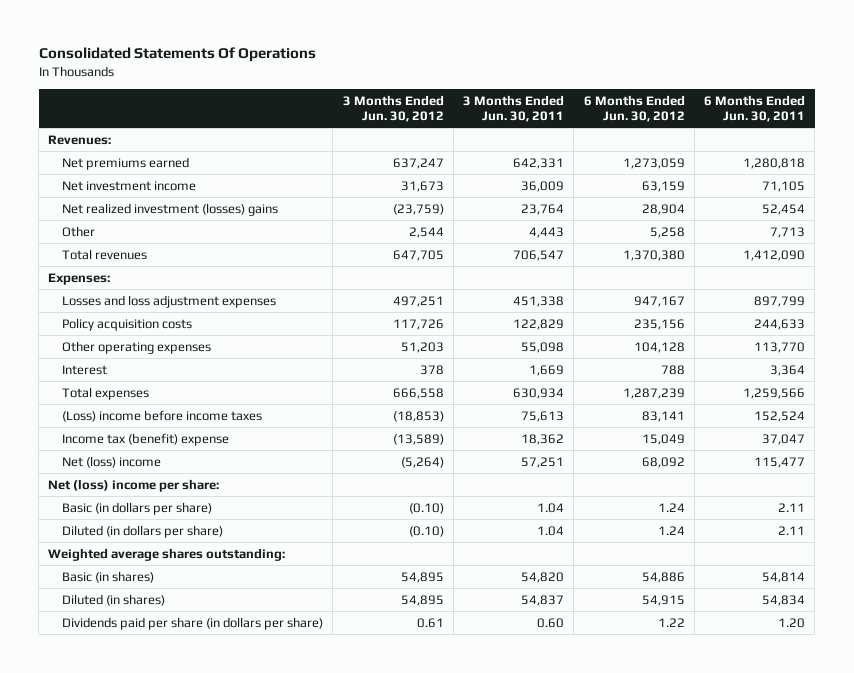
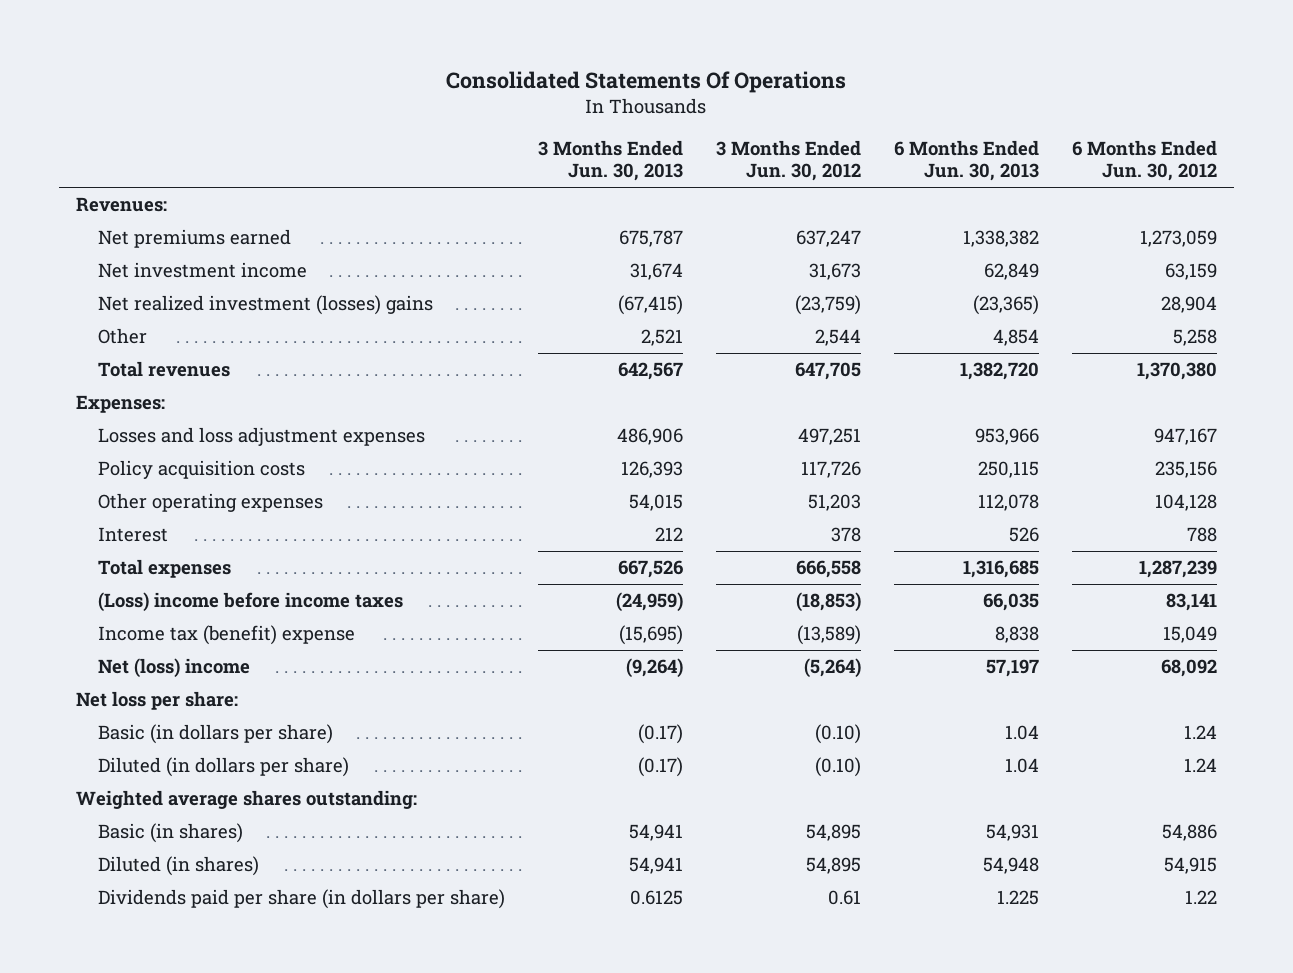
[463,94,565,122] 3 Months Ended Jun. 30, 2011 -> none
[704,94,806,122] 6 Months Ended Jun. 30, 2011 -> none
none -> [538,139,684,182] 3 Months Ended Jun. 30, 2013
none -> [894,139,1040,182] 6 Months Ended Jun. 30, 2013
[48,478,220,492] Net (loss) income per share: -> [75,691,238,711] Net loss per share:

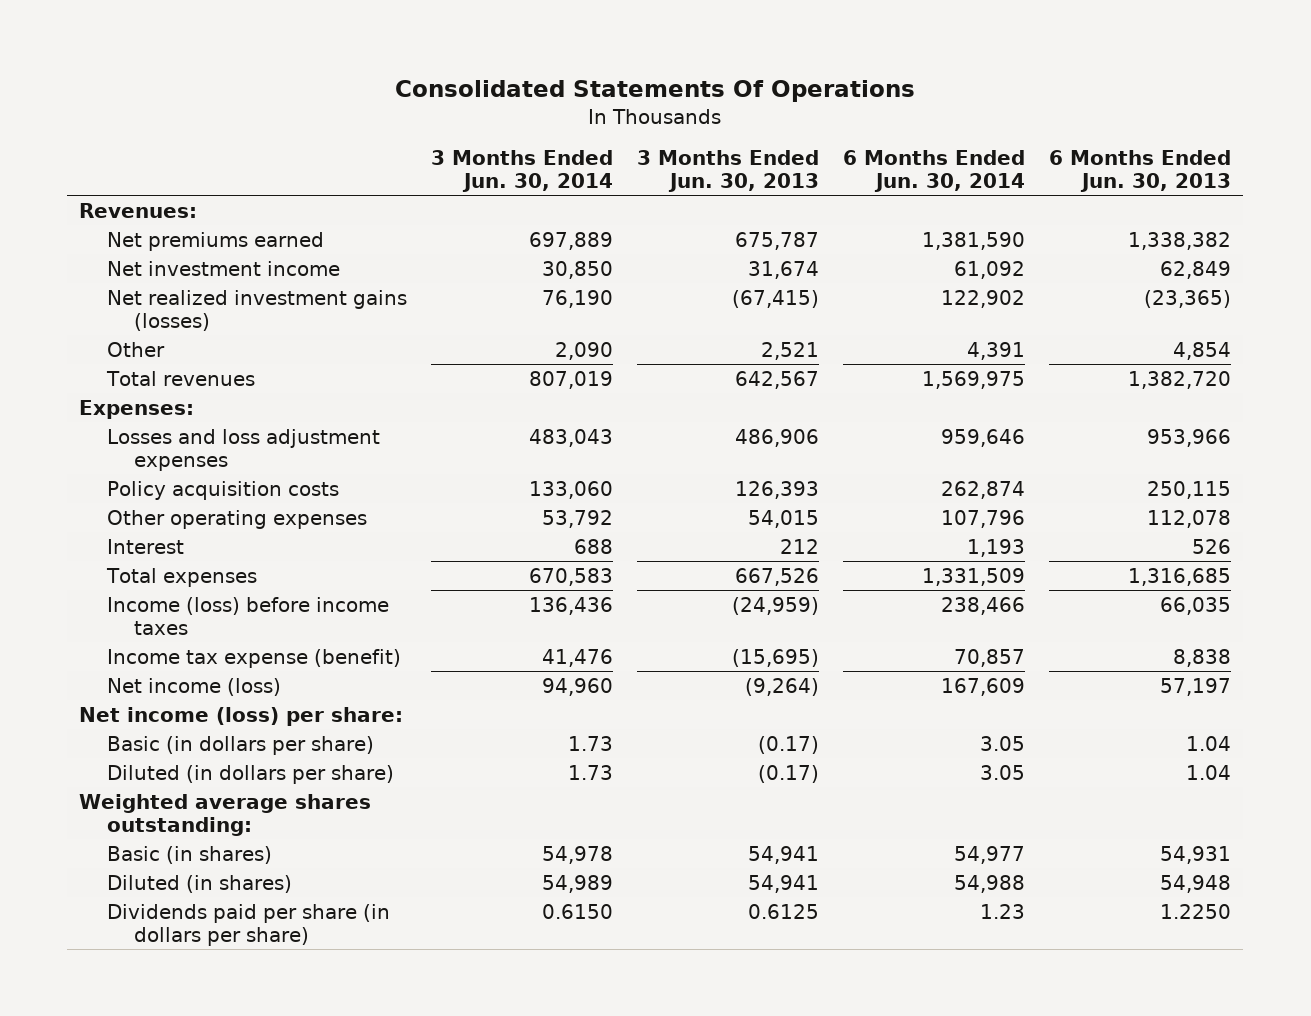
[716,139,862,182] 3 Months Ended Jun. 30, 2012 -> none
[1072,139,1218,182] 6 Months Ended Jun. 30, 2012 -> none
none -> [430,149,613,192] 3 Months Ended Jun. 30, 2014
none -> [843,149,1026,192] 6 Months Ended Jun. 30, 2014
[98,295,434,316] Net realized investment (losses) gains -> [106,289,407,331] Net realized investment gains (losses)
[98,592,404,613] (Loss) income before income taxes -> [106,596,389,635] Income (loss) before income taxes
[98,625,356,646] Income tax (benefit) expense -> [106,648,401,668] Income tax expense (benefit)
[98,658,251,679] Net (loss) income -> [106,677,281,696] Net income (loss)
[75,691,238,711] Net loss per share: -> [79,706,404,726] Net income (loss) per share:
[997,890,1040,906] 1.225 -> [1160,903,1232,919] 1.2250

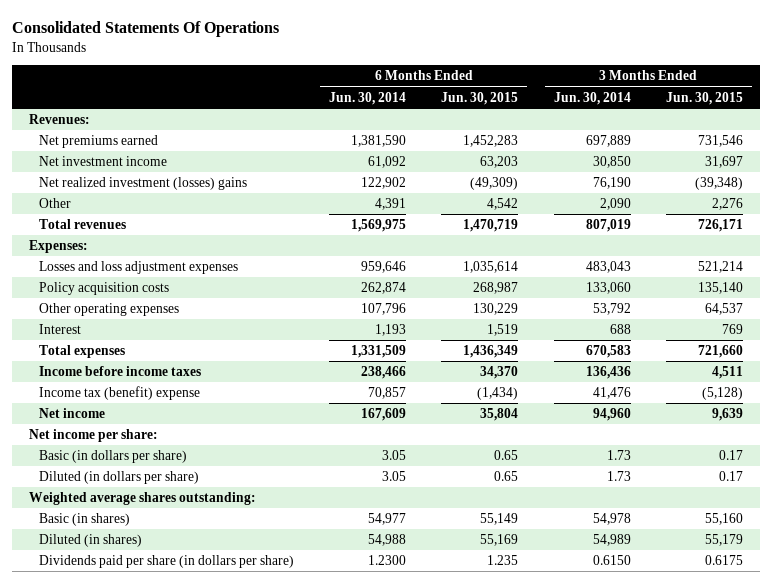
[637,149,820,192] 3 Months Ended Jun. 30, 2013 -> none
[1049,149,1232,192] 6 Months Ended Jun. 30, 2013 -> none
none -> [441,91,519,105] Jun. 30, 2015
none -> [665,91,743,105] Jun. 30, 2015
[106,289,407,331] Net realized investment gains (losses) -> [39,177,248,191] Net realized investment (losses) gains
[106,596,389,635] Income (loss) before income taxes -> [39,366,202,377] Income before income taxes
[106,648,401,668] Income tax expense (benefit) -> [39,386,201,401] Income tax (benefit) expense
[106,677,281,696] Net income (loss) -> [39,408,106,419] Net income
[79,706,404,726] Net income (loss) per share: -> [29,429,159,443] Net income per share:
[980,903,1026,919] 1.23 -> [368,555,407,566] 1.2300

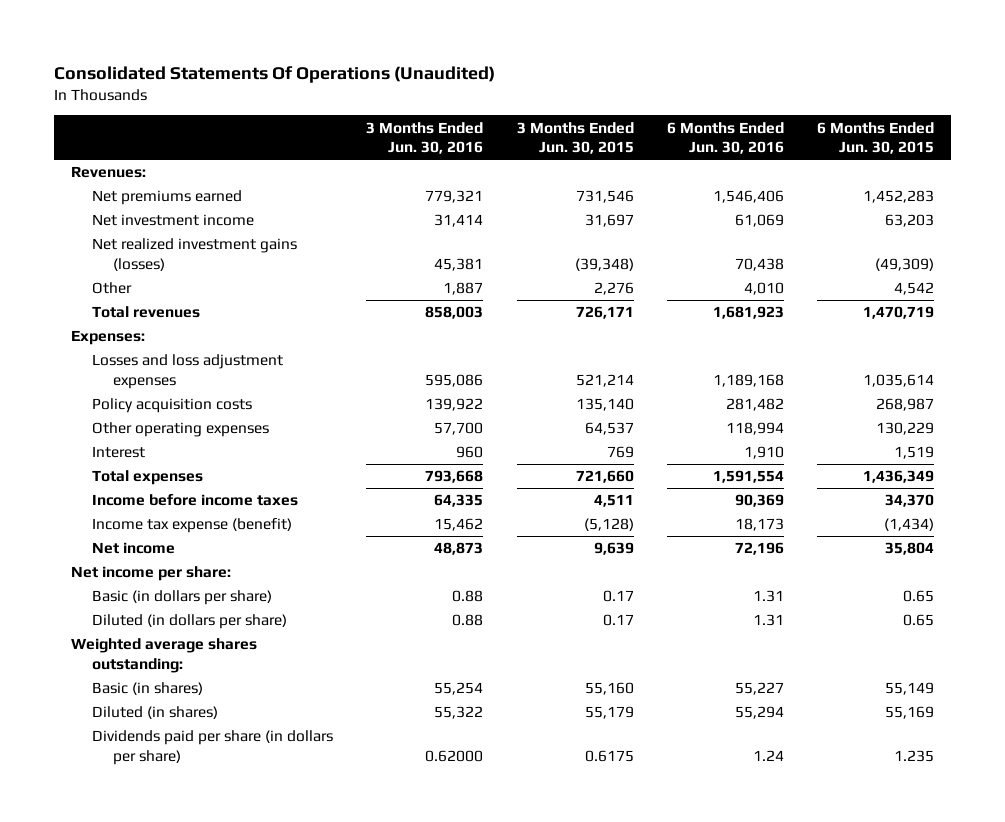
[11,21,279,38] Consolidated Statements Of Operations -> [54,65,496,83] Consolidated Statements Of Operations (Unaudited)
[329,91,407,105] Jun. 30, 2014 -> none
[553,91,631,105] Jun. 30, 2014 -> none
none -> [366,121,484,155] 3 Months Ended Jun. 30, 2016
none -> [667,121,785,155] 6 Months Ended Jun. 30, 2016
[39,177,248,191] Net realized investment (losses) gains -> [91,238,297,271] Net realized investment gains (losses)
[39,386,201,401] Income tax (benefit) expense -> [91,518,292,534] Income tax expense (benefit)

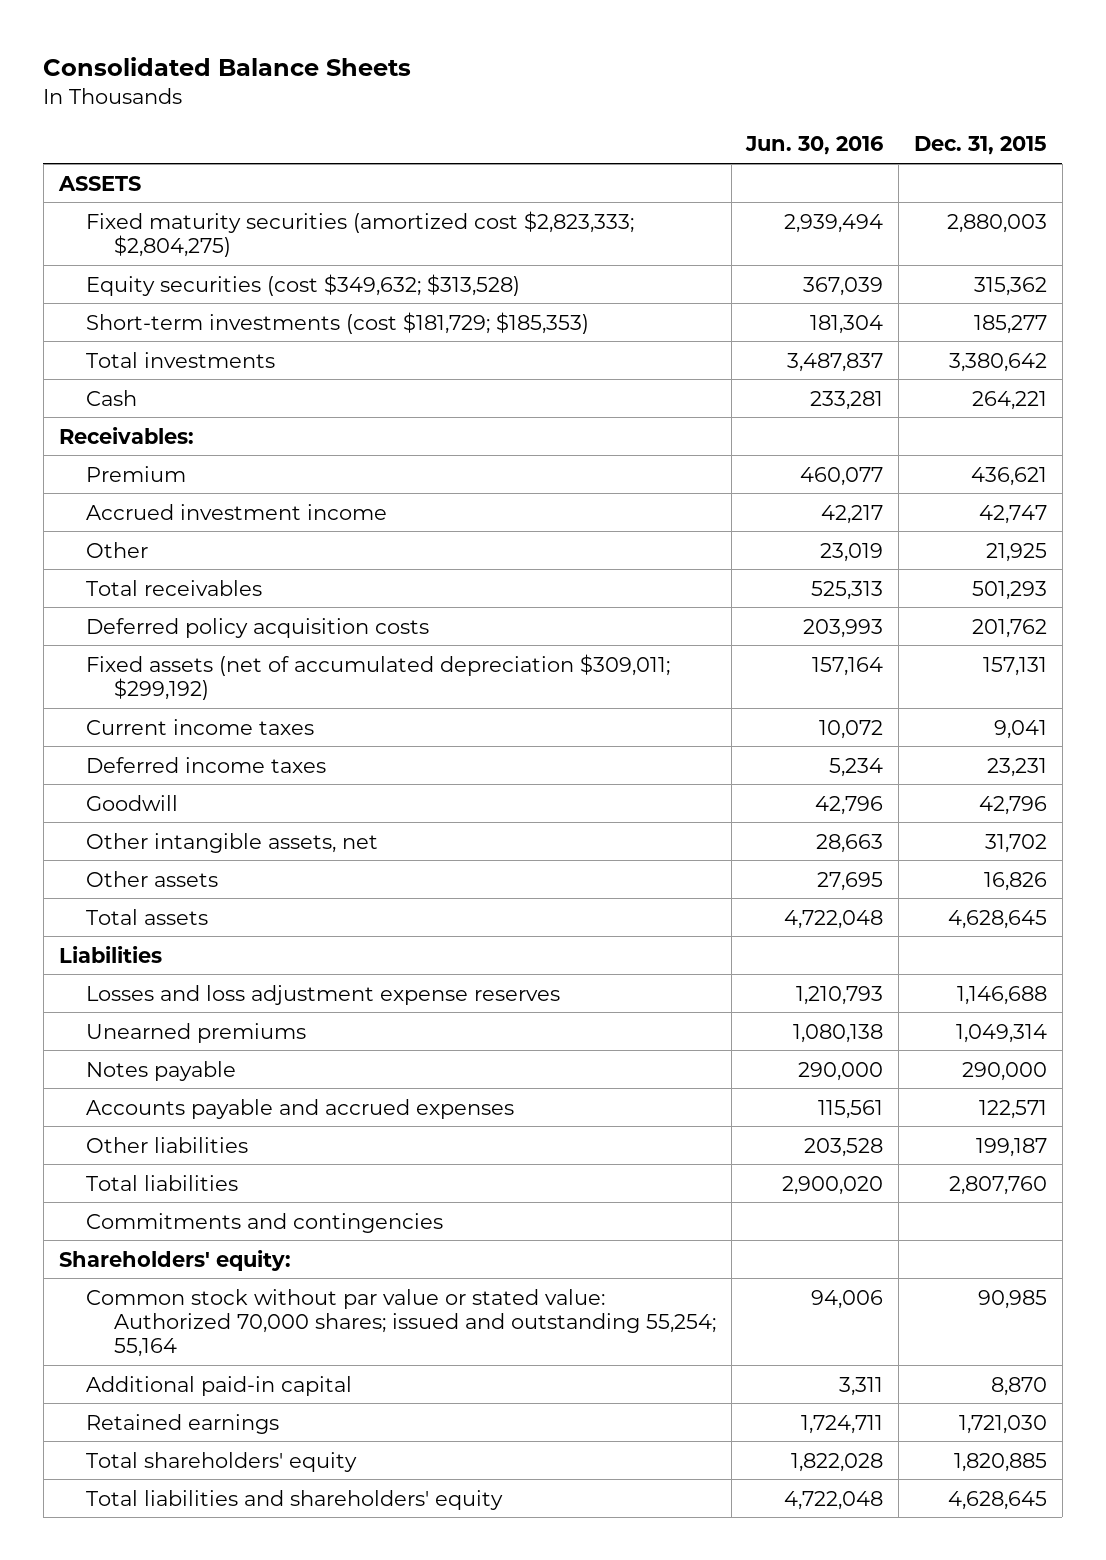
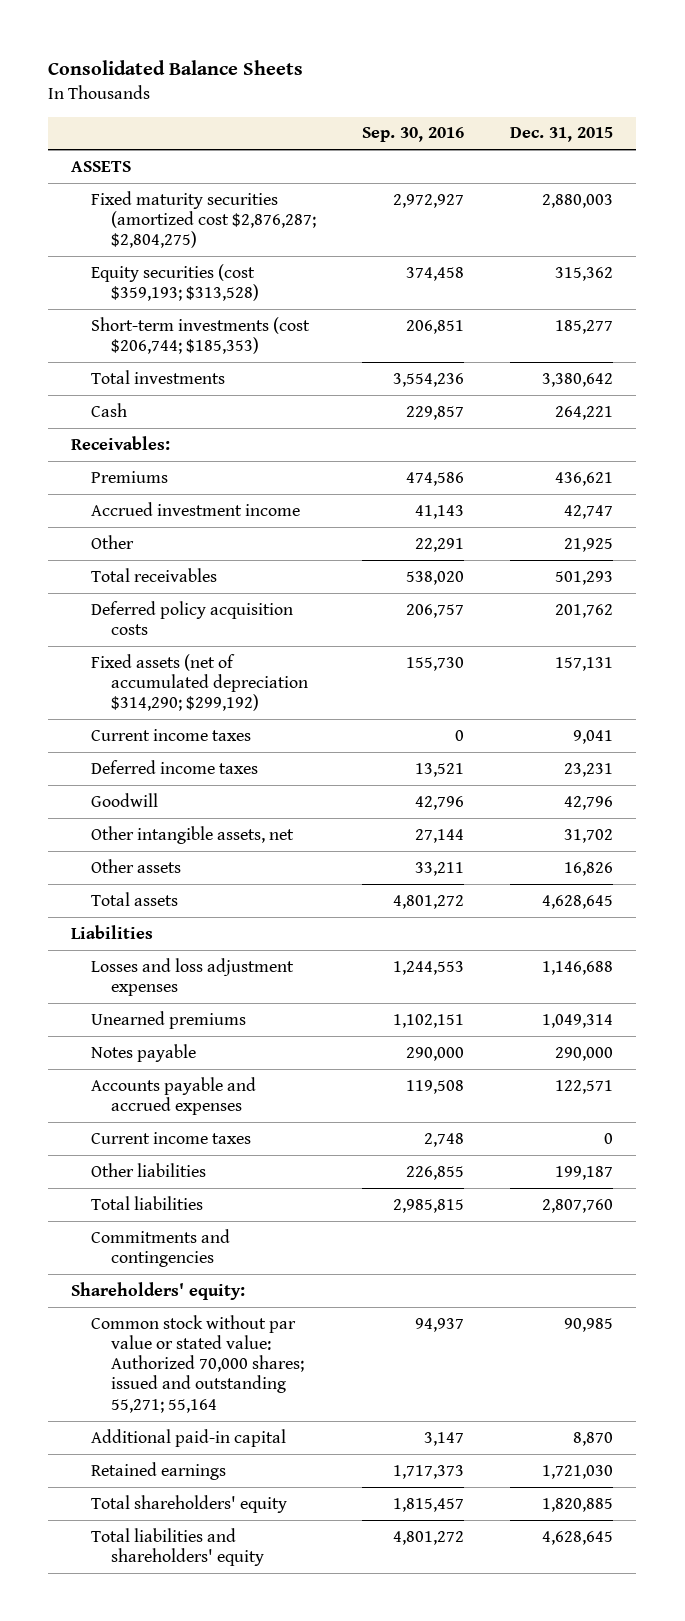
[745,136,884,156] Jun. 30, 2016 -> none
none -> [362,127,465,143] Sep. 30, 2016
[86,210,635,257] Fixed maturity securities (amortized cost $2,823,333; $2,804,275) -> [91,190,317,249] Fixed maturity securities (amortized cost $2,876,287; $2,804,275)
[86,273,521,296] Equity securities (cost $349,632; $313,528) -> [91,263,260,301] Equity securities (cost $359,193; $313,528)
[86,311,590,334] Short-term investments (cost $181,729; $185,353) -> [91,316,311,354] Short-term investments (cost $206,744; $185,353)
[86,465,187,482] Premium -> [91,470,169,483] Premiums
[86,653,671,700] Fixed assets (net of accumulated depreciation $309,011; $299,192) -> [91,653,309,712] Fixed assets (net of accumulated depreciation $314,290; $299,192)
[86,984,561,1005] Losses and loss adjustment expense reserves -> [91,957,295,996] Losses and loss adjustment expenses
none -> [91,1131,252,1144] Current income taxes
[86,1288,716,1358] Common stock without par value or stated value: Authorized 70,000 shares; issued and outstanding 55,254; 55,164 -> [91,1314,305,1413] Common stock without par value or stated value: Authorized 70,000 shares; issued and outstanding 55,271; 55,164

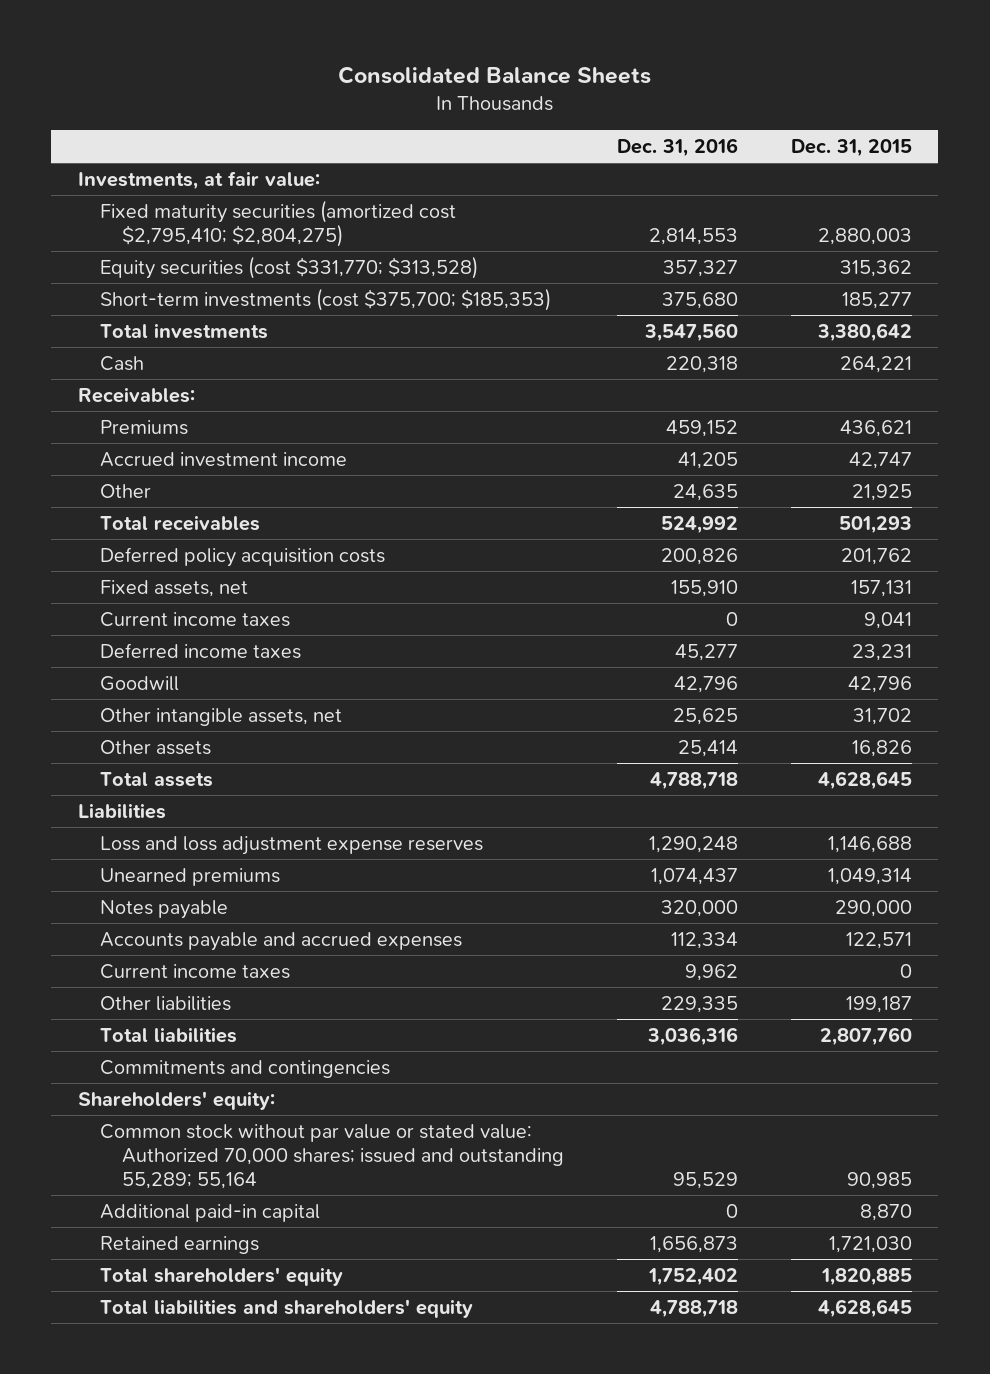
[362,127,465,143] Sep. 30, 2016 -> none
none -> [617,137,739,157] Dec. 31, 2016
[71,160,132,172] ASSETS -> none
none -> [77,170,320,190] Investments, at fair value:
[91,190,317,249] Fixed maturity securities (amortized cost $2,876,287; $2,804,275) -> [99,199,456,247] Fixed maturity securities (amortized cost $2,795,410; $2,804,275)
[91,263,260,301] Equity securities (cost $359,193; $313,528) -> [99,255,478,279] Equity securities (cost $331,770; $313,528)
[91,316,311,354] Short-term investments (cost $206,744; $185,353) -> [99,287,551,311] Short-term investments (cost $375,700; $185,353)
[91,653,309,712] Fixed assets (net of accumulated depreciation $314,290; $299,192) -> [99,579,248,597] Fixed assets, net
[91,957,295,996] Losses and loss adjustment expenses -> [99,835,483,855] Loss and loss adjustment expense reserves
[91,1314,305,1413] Common stock without par value or stated value: Authorized 70,000 shares; issued and outstanding 55,271; 55,164 -> [99,1123,565,1189] Common stock without par value or stated value: Authorized 70,000 shares; issued and outstanding 55,289; 55,164

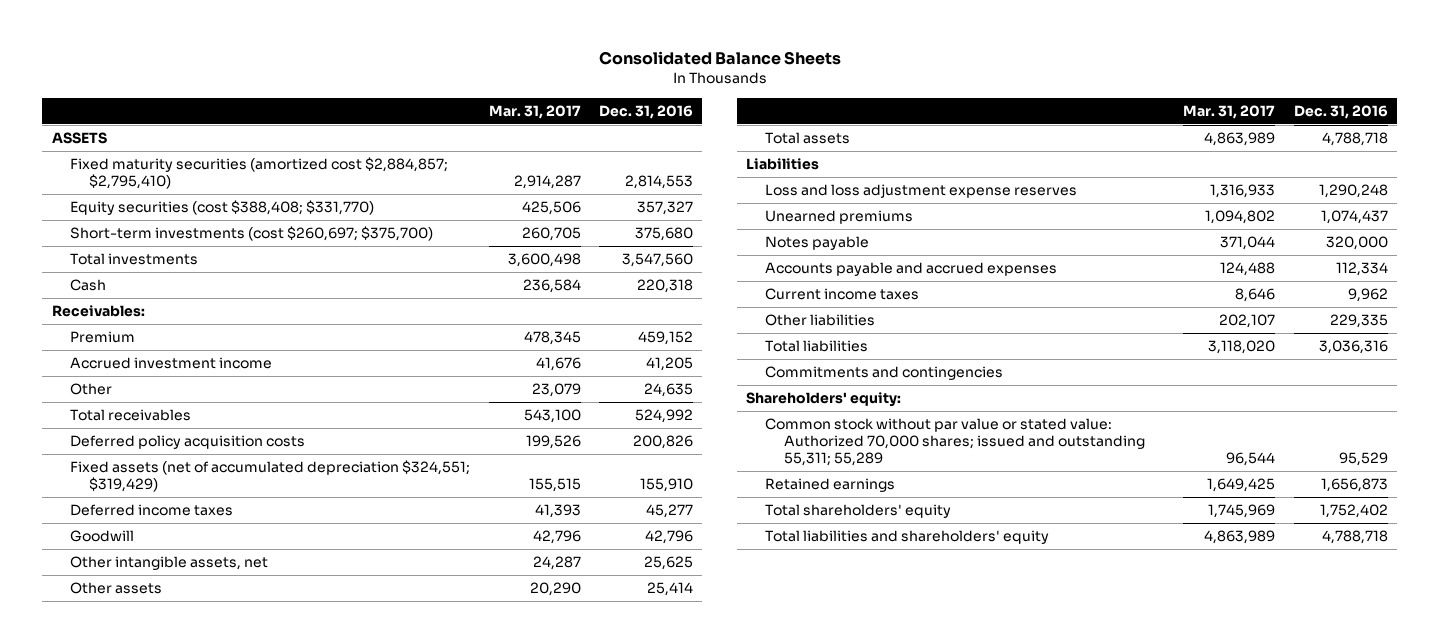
[790,138,912,157] Dec. 31, 2015 -> none
none -> [488,104,581,119] Mar. 31, 2017
[77,170,320,190] Investments, at fair value: -> none
none -> [51,132,107,145] ASSETS
[99,199,456,247] Fixed maturity securities (amortized cost $2,795,410; $2,804,275) -> [70,157,449,190] Fixed maturity securities (amortized cost $2,884,857; $2,795,410)
[99,255,478,279] Equity securities (cost $331,770; $313,528) -> [70,200,375,216] Equity securities (cost $388,408; $331,770)
[99,287,551,311] Short-term investments (cost $375,700; $185,353) -> [70,226,434,242] Short-term investments (cost $260,697; $375,700)
[99,419,188,435] Premiums -> [70,331,136,344] Premium
[99,611,290,627] Current income taxes -> none
[99,579,248,597] Fixed assets, net -> [70,460,471,493] Fixed assets (net of accumulated depreciation $324,551; $319,429)
[99,1203,320,1222] Additional paid-in capital -> none
[99,1123,565,1189] Common stock without par value or stated value: Authorized 70,000 shares; issued and outstanding 55,289; 55,164 -> [765,418,1145,467] Common stock without par value or stated value: Authorized 70,000 shares; issued and outstanding 55,311; 55,289

